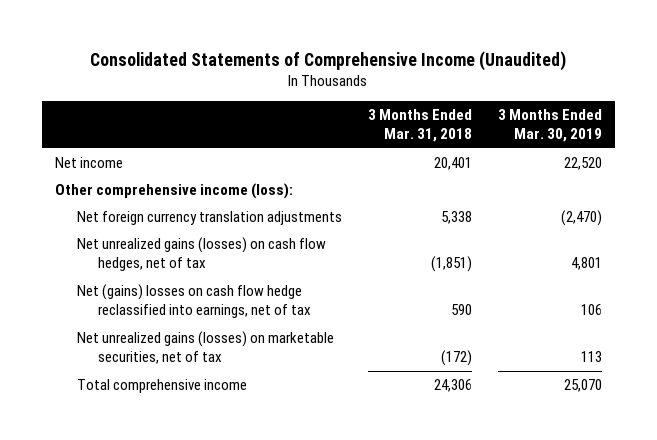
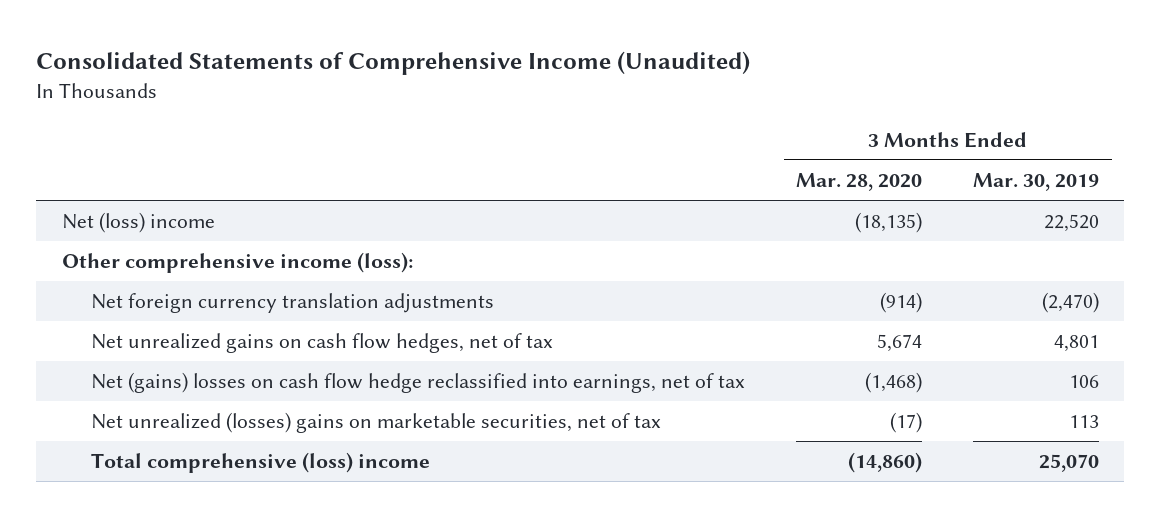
[367,108,472,143] 3 Months Ended Mar. 31, 2018 -> none
none -> [796,172,923,191] Mar. 28, 2020
[55,156,124,168] Net income -> [61,212,215,234] Net (loss) income
[76,236,326,272] Net unrealized gains (losses) on cash flow hedges, net of tax -> [91,333,554,354] Net unrealized gains on cash flow hedges, net of tax
[76,330,334,365] Net unrealized gains (losses) on marketable securities, net of tax -> [91,412,662,434] Net unrealized (losses) gains on marketable securities, net of tax
[76,378,247,393] Total comprehensive income -> [91,452,431,474] Total comprehensive (loss) income

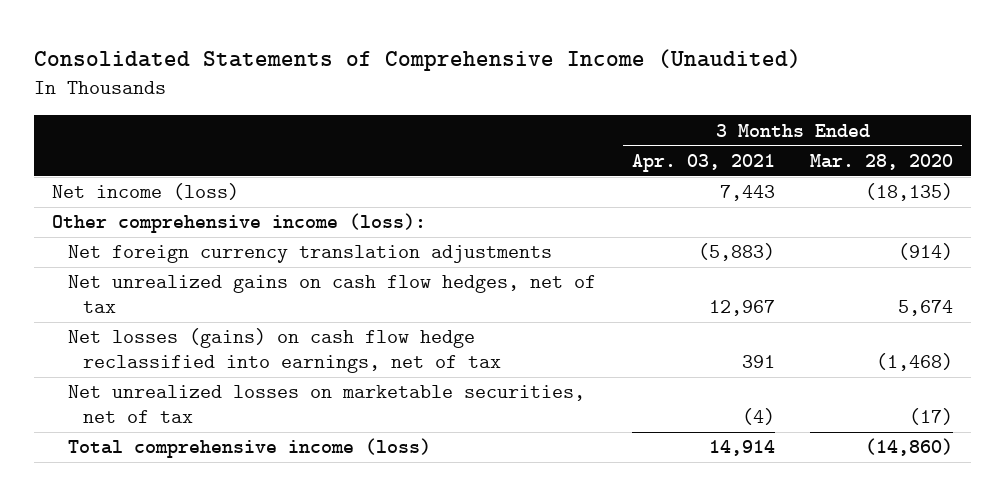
[972,172,1099,191] Mar. 30, 2019 -> none
none -> [631,153,775,172] Apr. 03, 2021
[61,212,215,234] Net (loss) income -> [52,183,240,201] Net income (loss)
[91,372,746,394] Net (gains) losses on cash flow hedge reclassified into earnings, net of tax -> [67,328,502,374] Net losses (gains) on cash flow hedge reclassified into earnings, net of tax
[91,412,662,434] Net unrealized (losses) gains on marketable securities, net of tax -> [67,385,585,424] Net unrealized losses on marketable securities, net of tax
[91,452,431,474] Total comprehensive (loss) income -> [67,438,431,459] Total comprehensive income (loss)

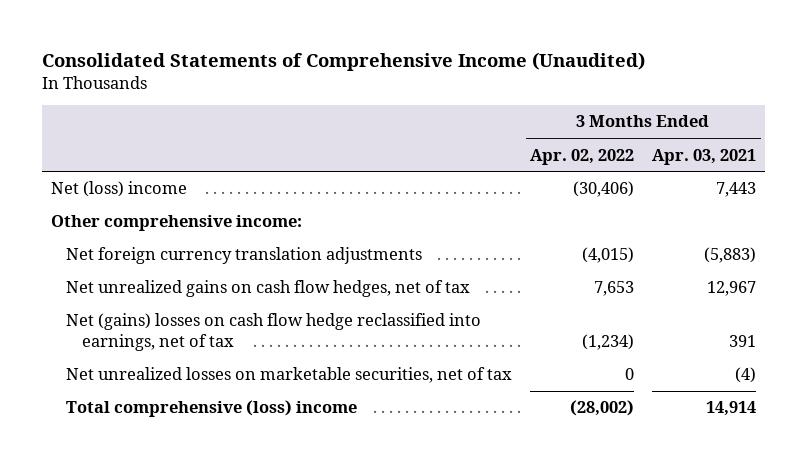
[810,153,954,170] Mar. 28, 2020 -> none
none -> [530,148,635,165] Apr. 02, 2022
[52,183,240,201] Net income (loss) -> [50,181,187,198] Net (loss) income
[52,213,427,234] Other comprehensive income (loss): -> [50,215,302,232] Other comprehensive income:
[67,328,502,374] Net losses (gains) on cash flow hedge reclassified into earnings, net of tax -> [66,313,482,352] Net (gains) losses on cash flow hedge reclassified into earnings, net of tax
[67,438,431,459] Total comprehensive income (loss) -> [66,400,358,418] Total comprehensive (loss) income

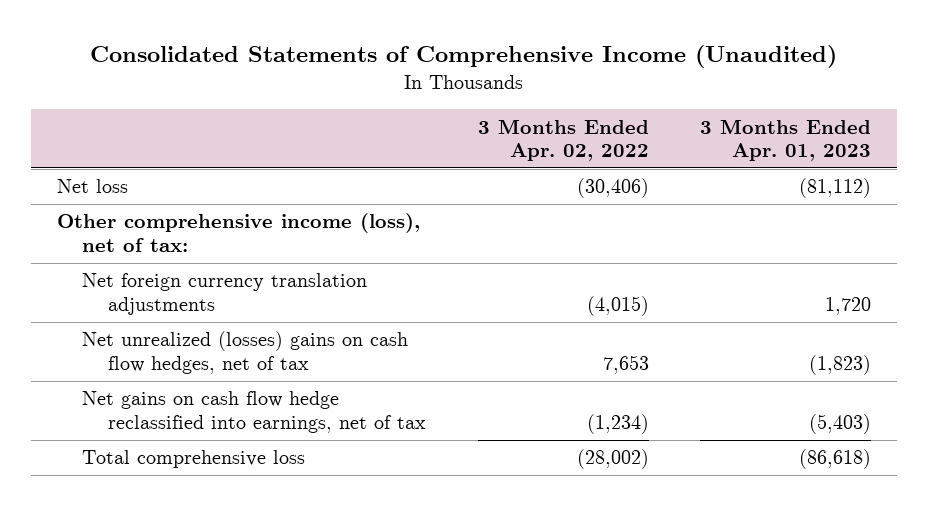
[652,148,757,165] Apr. 03, 2021 -> none
none -> [700,118,872,162] 3 Months Ended Apr. 01, 2023
[50,181,187,198] Net (loss) income -> [56,179,128,194] Net loss
[50,215,302,232] Other comprehensive income: -> [56,213,420,253] Other comprehensive income (loss), net of tax:
[66,367,513,384] Net unrealized losses on marketable securities, net of tax -> none
[66,280,471,298] Net unrealized gains on cash flow hedges, net of tax -> [82,331,409,375] Net unrealized (losses) gains on cash flow hedges, net of tax
[66,313,482,352] Net (gains) losses on cash flow hedge reclassified into earnings, net of tax -> [82,391,427,434] Net gains on cash flow hedge reclassified into earnings, net of tax
[66,400,358,418] Total comprehensive (loss) income -> [82,450,306,469] Total comprehensive loss

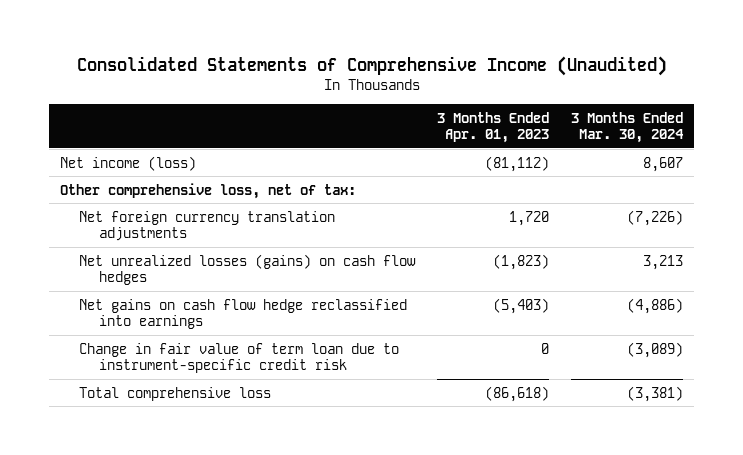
[477,118,649,162] 3 Months Ended Apr. 02, 2022 -> none
none -> [571,111,685,144] 3 Months Ended Mar. 30, 2024
[56,179,128,194] Net loss -> [59,155,196,171] Net income (loss)
[56,213,420,253] Other comprehensive income (loss), net of tax: -> [59,182,356,199] Other comprehensive loss, net of tax:
[82,331,409,375] Net unrealized (losses) gains on cash flow hedges, net of tax -> [79,253,417,285] Net unrealized losses (gains) on cash flow hedges
[82,391,427,434] Net gains on cash flow hedge reclassified into earnings, net of tax -> [79,298,408,329] Net gains on cash flow hedge reclassified into earnings
none -> [79,342,400,373] Change in fair value of term loan due to instrument-specific credit risk

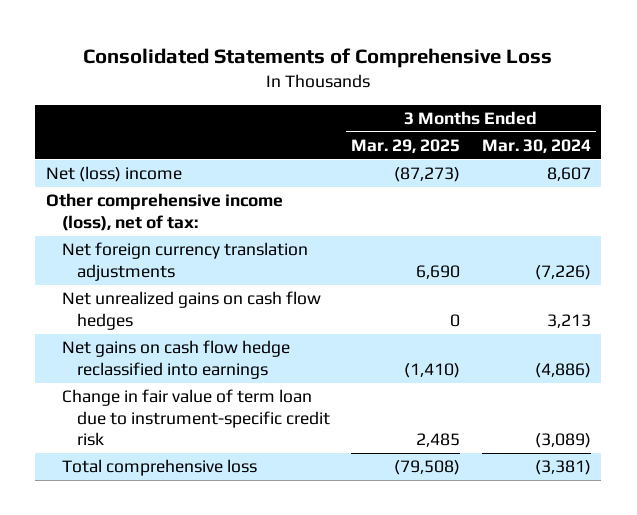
[76,55,667,76] Consolidated Statements of Comprehensive Income (Unaudited) -> [83,47,553,68] Consolidated Statements of Comprehensive Loss
[437,111,550,144] 3 Months Ended Apr. 01, 2023 -> none
none -> [351,138,461,153] Mar. 29, 2025
[59,155,196,171] Net income (loss) -> [46,166,183,183] Net (loss) income
[59,182,356,199] Other comprehensive loss, net of tax: -> [46,193,284,231] Other comprehensive income (loss), net of tax:
[79,253,417,285] Net unrealized losses (gains) on cash flow hedges -> [61,291,321,330] Net unrealized gains on cash flow hedges

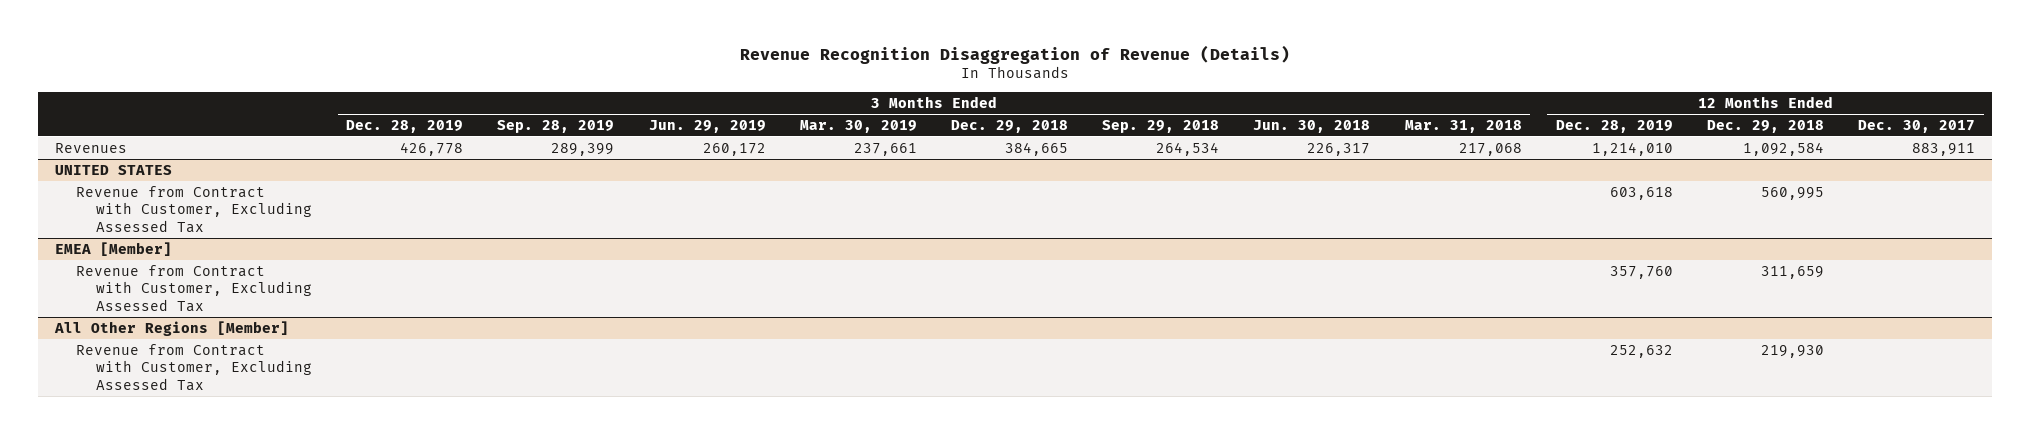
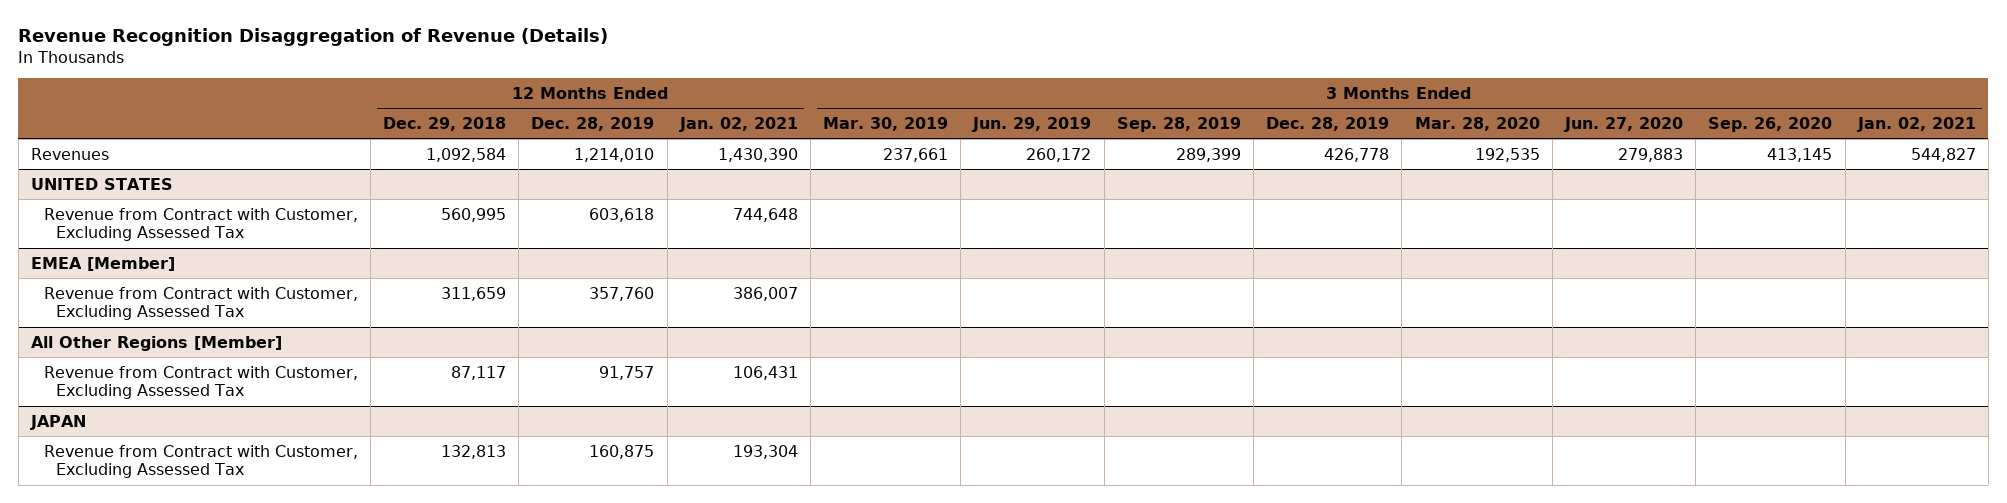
[951,119,1069,133] Dec. 29, 2018 -> none
[1102,119,1220,133] Sep. 29, 2018 -> none
[1253,119,1371,133] Jun. 30, 2018 -> none
[1404,119,1522,133] Mar. 31, 2018 -> none
[1858,119,1976,133] Dec. 30, 2017 -> none
none -> [678,116,798,132] Jan. 02, 2021
none -> [1414,116,1540,131] Mar. 28, 2020
none -> [1563,116,1683,132] Jun. 27, 2020
none -> [1708,116,1833,132] Sep. 26, 2020
none -> [1856,116,1976,132] Jan. 02, 2021
[1609,344,1673,358] 252,632 -> [599,365,655,380] 91,757
[1761,344,1825,358] 219,930 -> [450,365,506,380] 87,117
none -> [29,414,86,430] JAPAN
none -> [43,444,358,479] Revenue from Contract with Customer, Excluding Assessed Tax

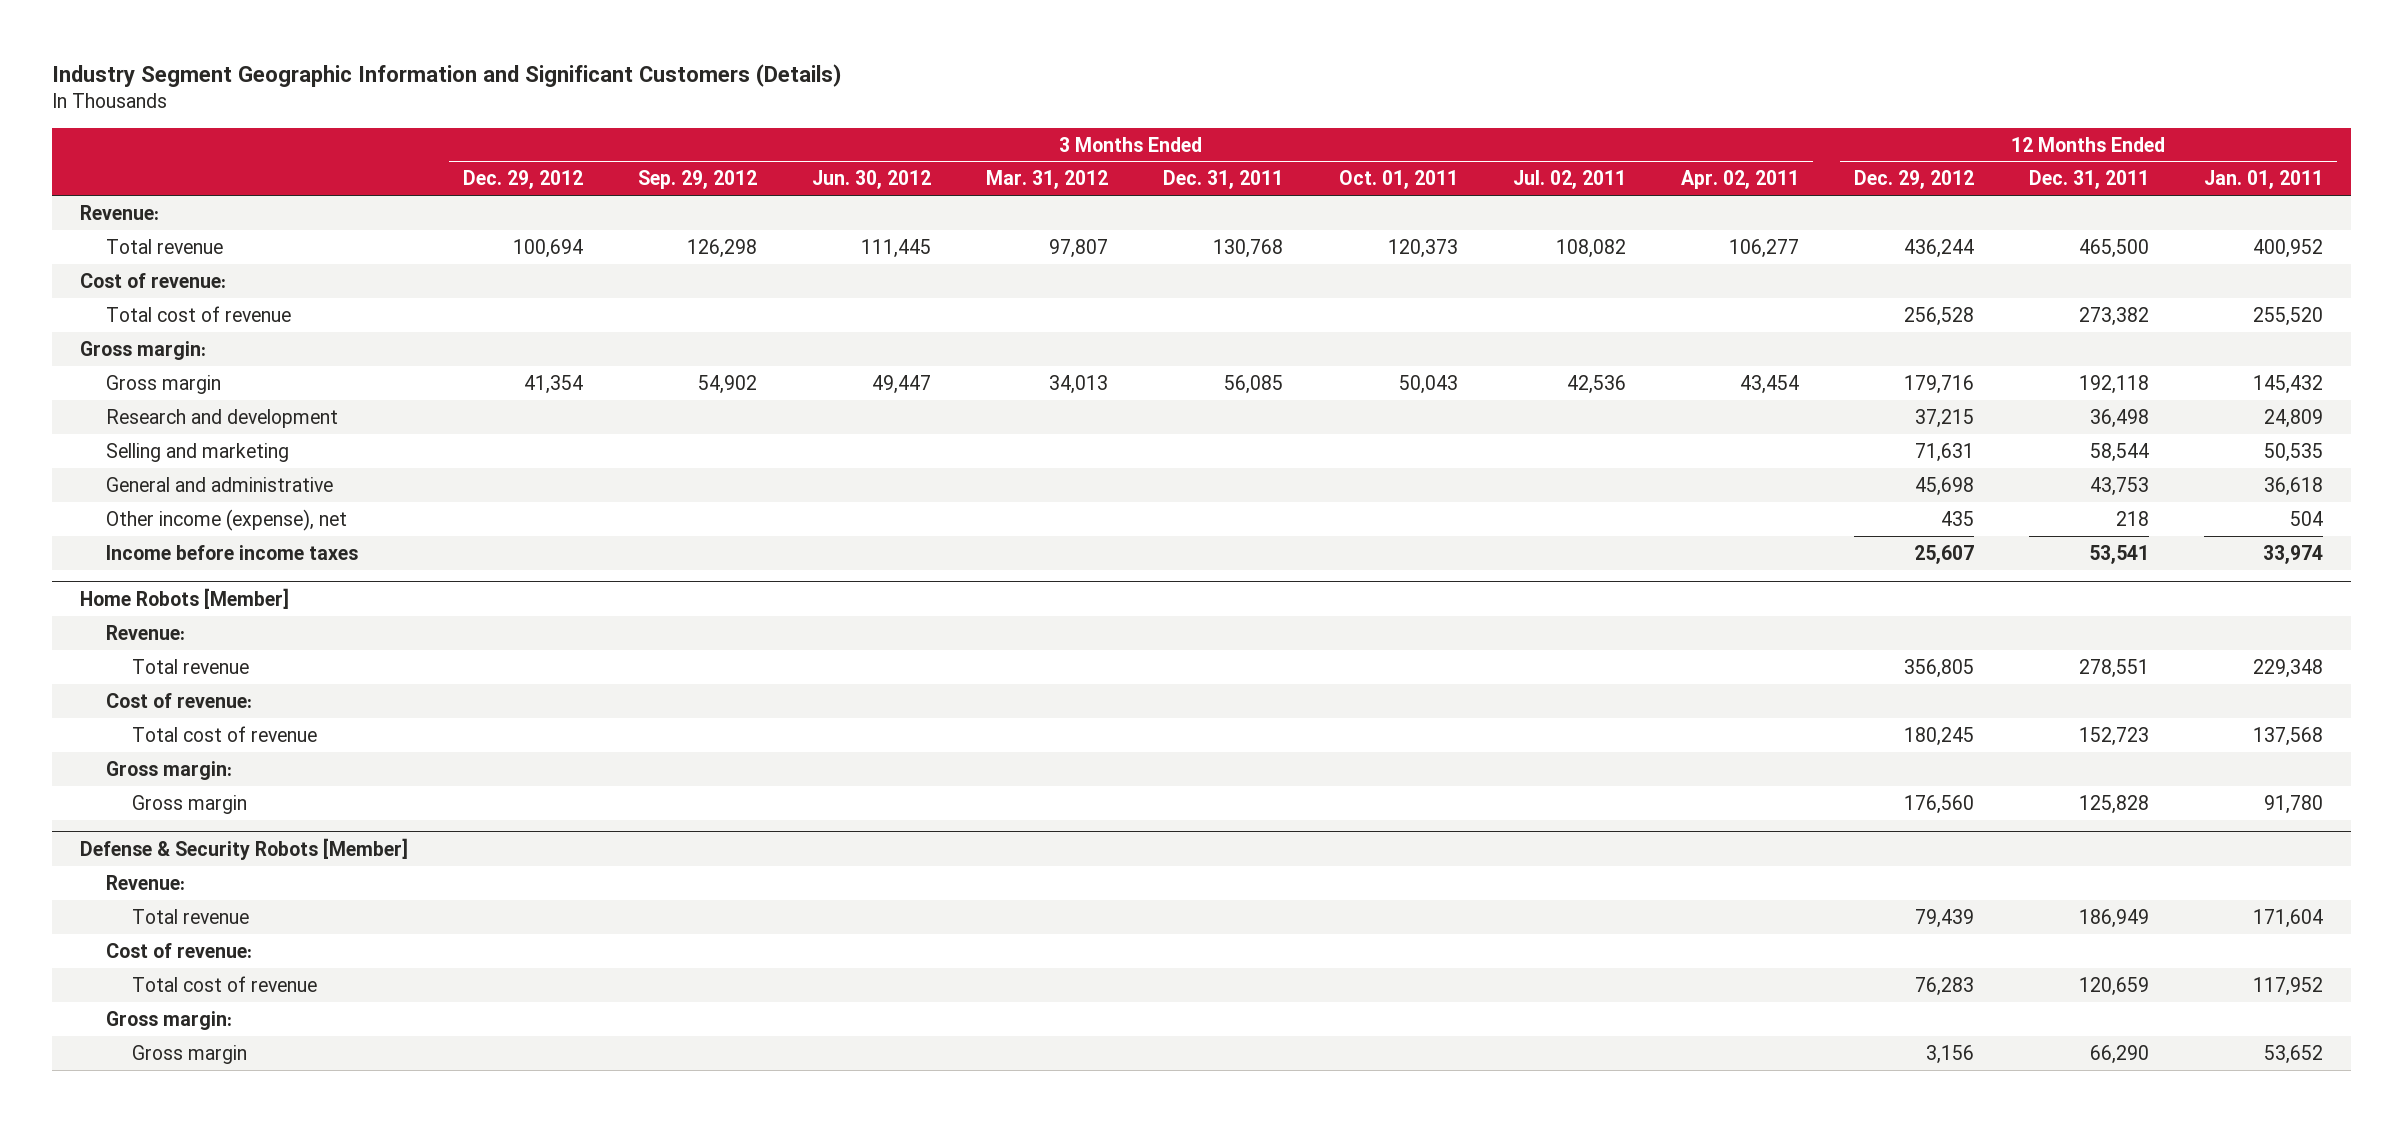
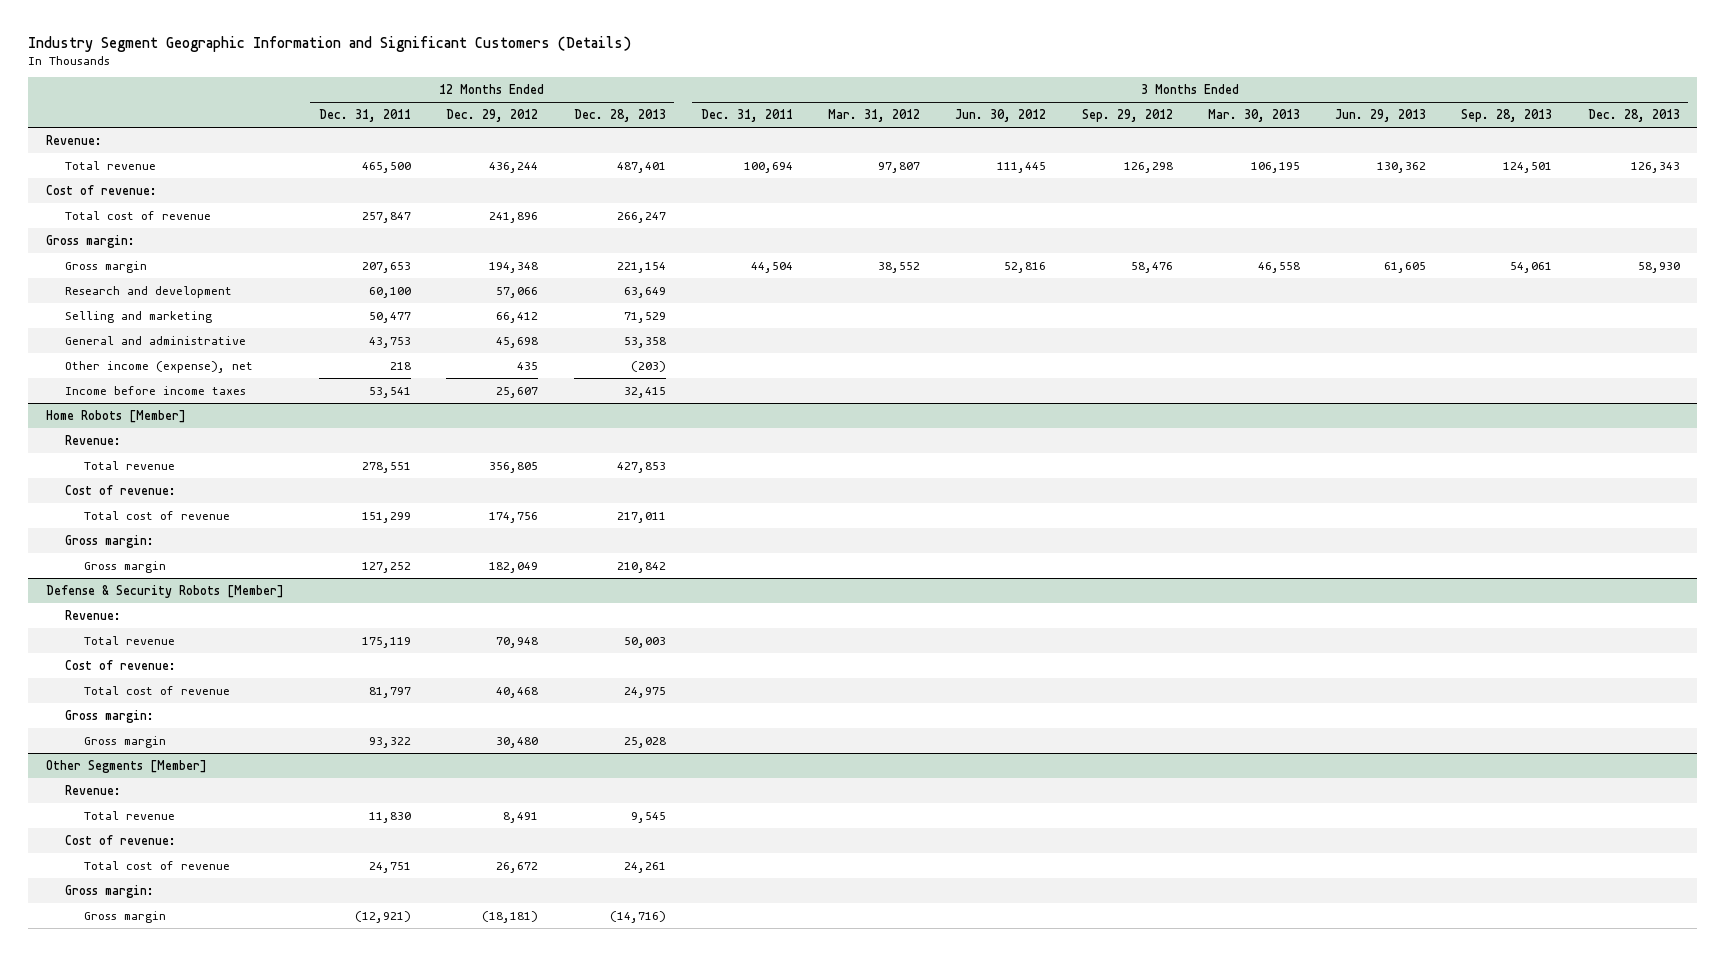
[462,170,583,190] Dec. 29, 2012 -> none
[1338,170,1458,190] Oct. 01, 2011 -> none
[1512,170,1626,190] Jul. 02, 2011 -> none
[1680,170,1799,190] Apr. 02, 2011 -> none
[2204,170,2324,190] Jan. 01, 2011 -> none
none -> [573,109,666,123] Dec. 28, 2013
none -> [1207,109,1300,123] Mar. 30, 2013
none -> [1335,109,1427,123] Jun. 29, 2013
none -> [1461,109,1553,123] Sep. 28, 2013
none -> [1587,109,1680,123] Dec. 28, 2013
[1213,238,1284,258] 130,768 -> [743,161,793,173] 100,694
[1903,306,1974,326] 256,528 -> [489,211,539,223] 241,896
[2078,306,2149,326] 273,382 -> [362,211,412,223] 257,847
[698,374,758,394] 54,902 -> [1130,261,1173,273] 58,476
[872,374,932,394] 49,447 -> [1004,261,1047,273] 52,816
[1049,374,1109,394] 34,013 -> [878,261,921,273] 38,552
[1224,374,1284,394] 56,085 -> [750,261,793,273] 44,504
[1903,374,1974,394] 179,716 -> [489,261,539,273] 194,348
[2078,374,2149,394] 192,118 -> [362,261,412,273] 207,653
[1914,408,1974,428] 37,215 -> [496,286,539,298] 57,066
[2089,408,2149,428] 36,498 -> [369,286,412,298] 60,100
[1914,442,1974,462] 71,631 -> [496,311,539,323] 66,412
[2089,442,2149,462] 58,544 -> [369,311,412,323] 50,477
[1903,726,1974,746] 180,245 -> [489,511,539,523] 174,756
[2078,726,2149,746] 152,723 -> [362,511,412,523] 151,299
[1903,794,1974,814] 176,560 -> [489,561,539,573] 182,049
[2078,794,2149,814] 125,828 -> [362,561,412,573] 127,252
[1914,908,1974,928] 79,439 -> [496,636,539,648] 70,948
[2078,908,2149,928] 186,949 -> [362,636,412,648] 175,119
[1914,976,1974,996] 76,283 -> [496,686,539,698] 40,468
[2078,976,2149,996] 120,659 -> [369,686,412,698] 81,797
[1925,1044,1974,1064] 3,156 -> [496,736,539,748] 30,480
[2089,1044,2149,1064] 66,290 -> [369,736,412,748] 93,322
none -> [45,759,207,773] Other Segments [Member]
none -> [64,784,121,795] Revenue:
none -> [84,810,176,820] Total revenue
none -> [64,834,176,845] Cost of revenue:
none -> [84,860,231,870] Total cost of revenue
none -> [64,884,154,898] Gross margin:
none -> [84,910,167,923] Gross margin

